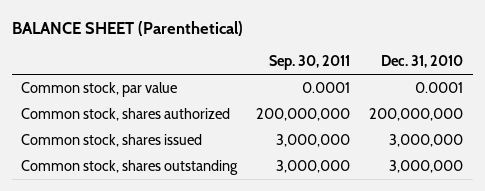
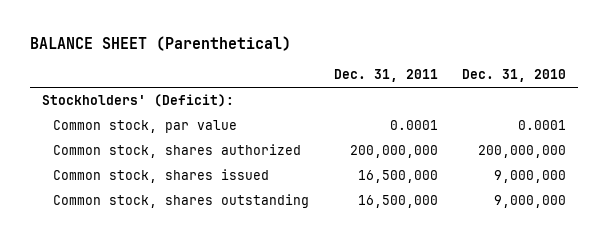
[269,55,351,71] Sep. 30, 2011 -> none
none -> [333,69,438,83] Dec. 31, 2011
none -> [41,94,234,108] Stockholders' (Deficit):
[389,133,464,147] 3,000,000 -> [494,170,567,184] 9,000,000
[389,159,464,173] 3,000,000 -> [494,195,567,209] 9,000,000

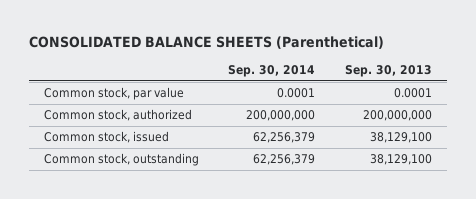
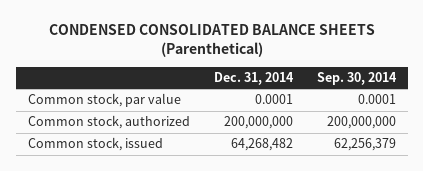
[29,36,385,50] CONSOLIDATED BALANCE SHEETS (Parenthetical) -> [48,23,375,58] CONDENSED CONSOLIDATED BALANCE SHEETS (Parenthetical)
[344,65,432,78] Sep. 30, 2013 -> none
none -> [213,72,294,86] Dec. 31, 2014
[44,153,200,167] Common stock, outstanding -> none

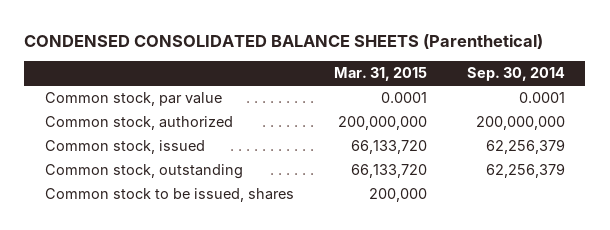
[213,72,294,86] Dec. 31, 2014 -> none
none -> [333,67,427,82] Mar. 31, 2015
none -> [44,164,243,180] Common stock, outstanding
none -> [44,188,294,203] Common stock to be issued, shares

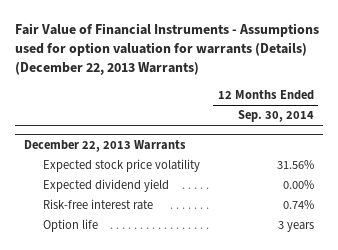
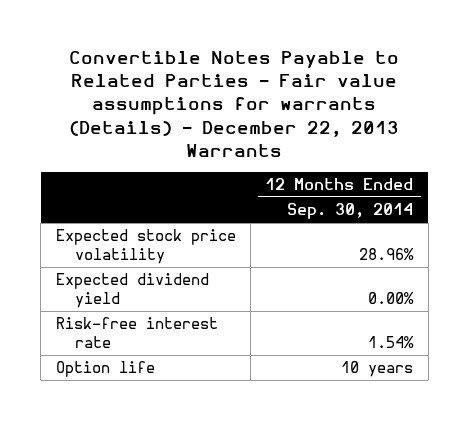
[14,23,319,76] Fair Value of Financial Instruments - Assumptions used for option valuation for warrants (Details) (December 22, 2013 Warrants) -> [69,51,400,157] Convertible Notes Payable to Related Parties - Fair value assumptions for warrants (Details) - December 22, 2013 Warrants
[23,139,186,152] December 22, 2013 Warrants -> none
[276,160,314,170] 31.56% -> [359,248,415,261] 28.96%
[282,200,314,210] 0.74% -> [368,336,415,349] 1.54%
[277,221,314,233] 3 years -> [341,361,414,378] 10 years

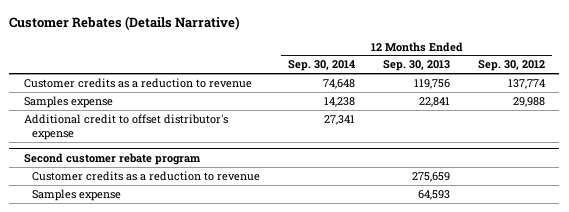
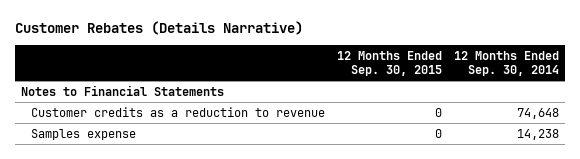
[383,60,451,72] Sep. 30, 2013 -> none
[478,60,546,72] Sep. 30, 2012 -> none
none -> [336,50,442,77] 12 Months Ended Sep. 30, 2015
none -> [21,84,225,96] Notes to Financial Statements
[23,113,228,140] Additional credit to offset distributor's expense -> none
[23,152,201,165] Second customer rebate program -> none
[31,170,260,181] Customer credits as a reduction to revenue -> none
[31,188,121,201] Samples expense -> none

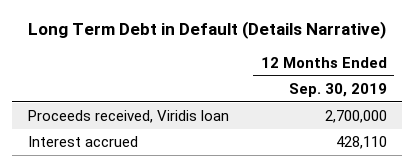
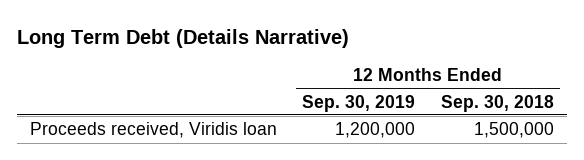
[28,21,387,40] Long Term Debt in Default (Details Narrative) -> [17,29,350,49] Long Term Debt (Details Narrative)
none -> [440,94,554,112] Sep. 30, 2018
[27,136,138,148] Interest accrued -> none
[324,110,387,124] 2,700,000 -> [335,122,416,139] 1,200,000

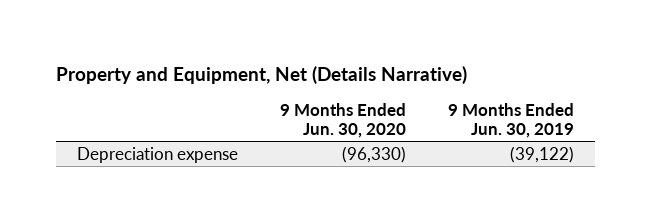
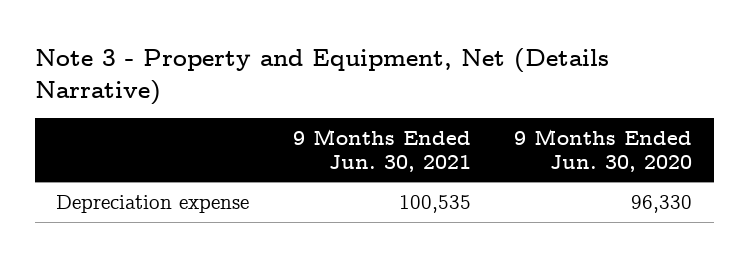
[55,66,467,85] Property and Equipment, Net (Details Narrative) -> [34,48,609,105] Note 3 - Property and Equipment, Net (Details Narrative)
[447,102,574,139] 9 Months Ended Jun. 30, 2019 -> none
none -> [292,128,471,172] 9 Months Ended Jun. 30, 2021
[341,145,406,163] (96,330) -> [631,194,693,213] 96,330

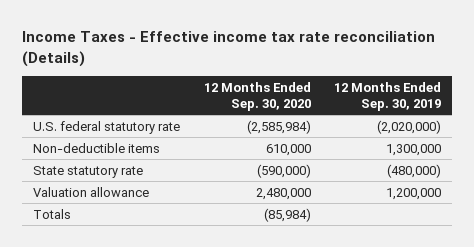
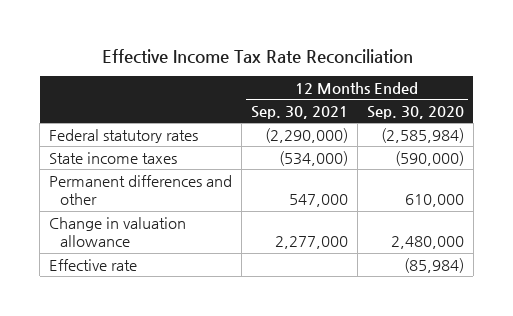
[21,31,435,67] Income Taxes - Effective income tax rate reconciliation (Details) -> [101,49,413,65] Effective Income Tax Rate Reconciliation
[333,81,441,111] 12 Months Ended Sep. 30, 2019 -> none
none -> [251,105,349,119] Sep. 30, 2021
[33,142,161,153] Non-deductible items -> none
[33,120,181,134] U.S. federal statutory rate -> [49,128,199,143] Federal statutory rates
[33,165,144,178] State statutory rate -> [49,151,178,164] State income taxes
none -> [49,174,233,206] Permanent differences and other
[33,186,150,197] Valuation allowance -> [49,216,187,248] Change in valuation allowance
[33,208,72,219] Totals -> [49,258,138,271] Effective rate

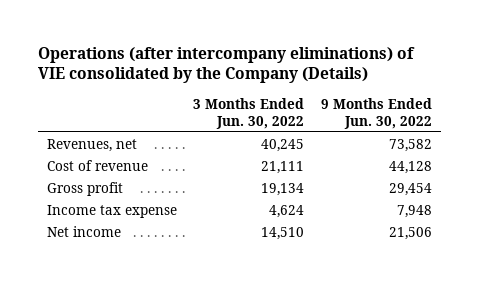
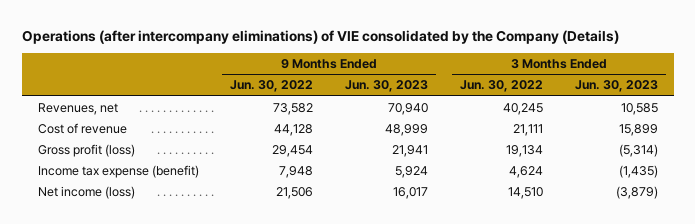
none -> [345,80,429,93] Jun. 30, 2023
none -> [574,80,658,93] Jun. 30, 2023
[46,181,123,196] Gross profit -> [37,143,135,157] Gross profit (loss)
[46,204,177,218] Income tax expense -> [37,164,199,178] Income tax expense (benefit)
[46,225,121,237] Net income -> [37,185,135,199] Net income (loss)

